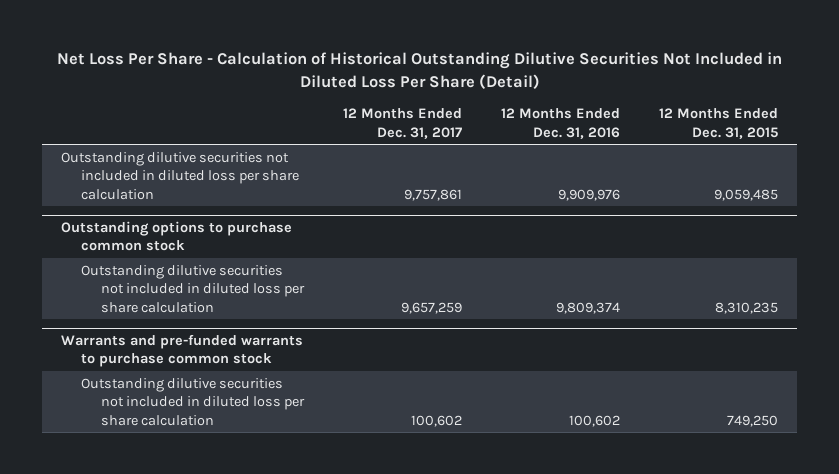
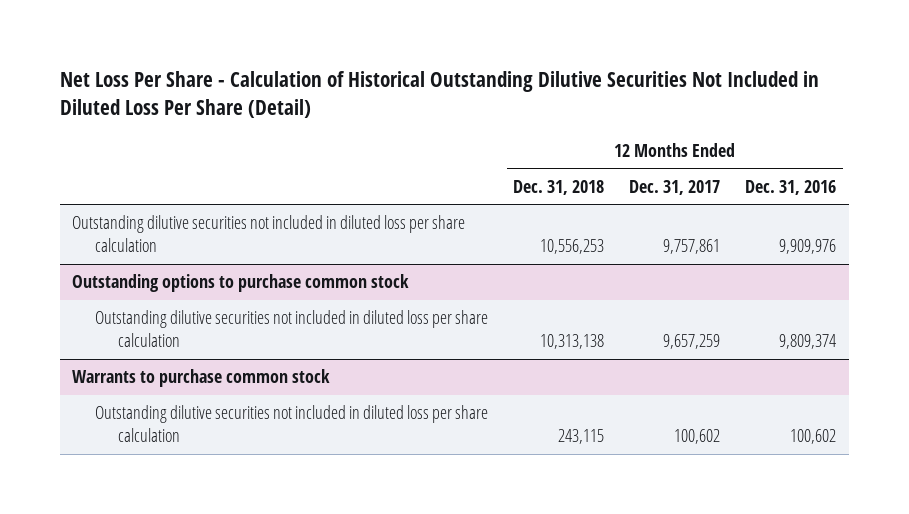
[658,108,778,139] 12 Months Ended Dec. 31, 2015 -> none
none -> [513,179,605,195] Dec. 31, 2018
[61,333,304,368] Warrants and pre-funded warrants to purchase common stock -> [72,369,331,388] Warrants to purchase common stock

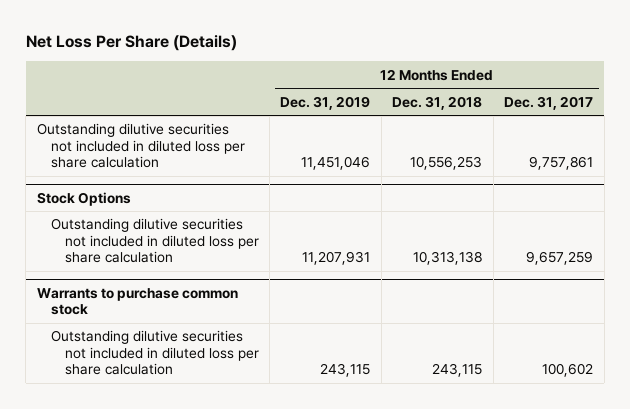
[59,71,819,119] Net Loss Per Share - Calculation of Historical Outstanding Dilutive Securities Not Included in Diluted Loss Per Share (Detail) -> [25,35,237,52] Net Loss Per Share (Details)
[745,179,837,195] Dec. 31, 2016 -> none
none -> [280,95,371,110] Dec. 31, 2019
[72,274,410,293] Outstanding options to purchase common stock -> [36,191,131,206] Stock Options

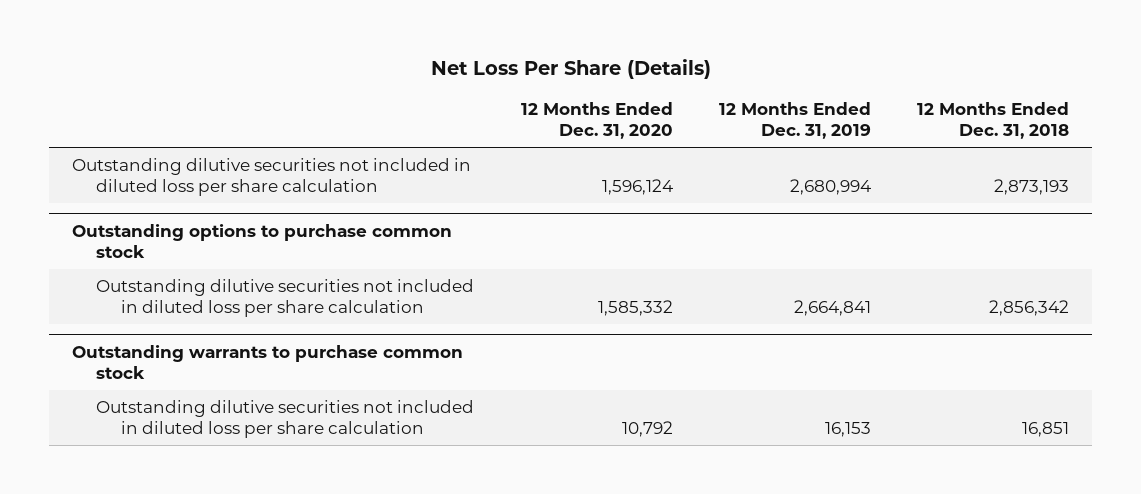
[504,95,594,110] Dec. 31, 2017 -> none
none -> [520,102,673,140] 12 Months Ended Dec. 31, 2020
[301,156,371,171] 11,451,046 -> [789,179,871,196] 2,680,994
[410,156,483,171] 10,556,253 -> [994,179,1070,196] 2,873,193
[36,191,131,206] Stock Options -> [72,223,453,258] Outstanding options to purchase common stock
[302,251,371,266] 11,207,931 -> [793,300,871,317] 2,664,841
[413,251,483,266] 10,313,138 -> [989,300,1070,317] 2,856,342
[36,287,238,315] Warrants to purchase common stock -> [72,344,464,379] Outstanding warrants to purchase common stock
[320,363,371,378] 243,115 -> [824,422,871,438] 16,153
[432,363,483,378] 243,115 -> [1022,422,1070,438] 16,851

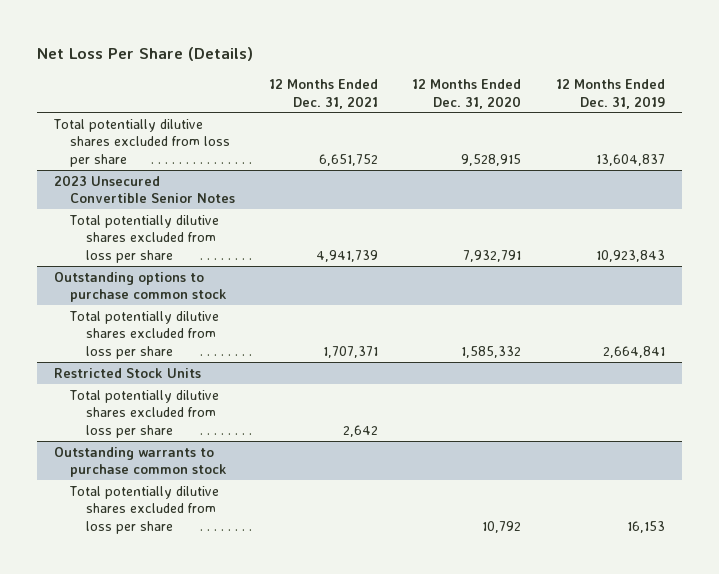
[917,102,1070,140] 12 Months Ended Dec. 31, 2018 -> none
none -> [269,78,379,109] 12 Months Ended Dec. 31, 2021
[72,158,472,197] Outstanding dilutive securities not included in diluted loss per share calculation -> [53,118,231,167] Total potentially dilutive shares excluded from loss per share
[601,179,673,196] 1,596,124 -> [461,153,522,166] 9,528,915
[789,179,871,196] 2,680,994 -> [595,153,665,166] 13,604,837
none -> [54,174,236,204] 2023 Unsecured Convertible Senior Notes
none -> [69,214,220,263] Total potentially dilutive shares excluded from loss per share
[96,279,475,318] Outstanding dilutive securities not included in diluted loss per share calculation -> [69,310,220,359] Total potentially dilutive shares excluded from loss per share
none -> [54,367,202,378] Restricted Stock Units
none -> [69,389,220,438] Total potentially dilutive shares excluded from loss per share
[96,400,475,439] Outstanding dilutive securities not included in diluted loss per share calculation -> [69,485,220,534] Total potentially dilutive shares excluded from loss per share

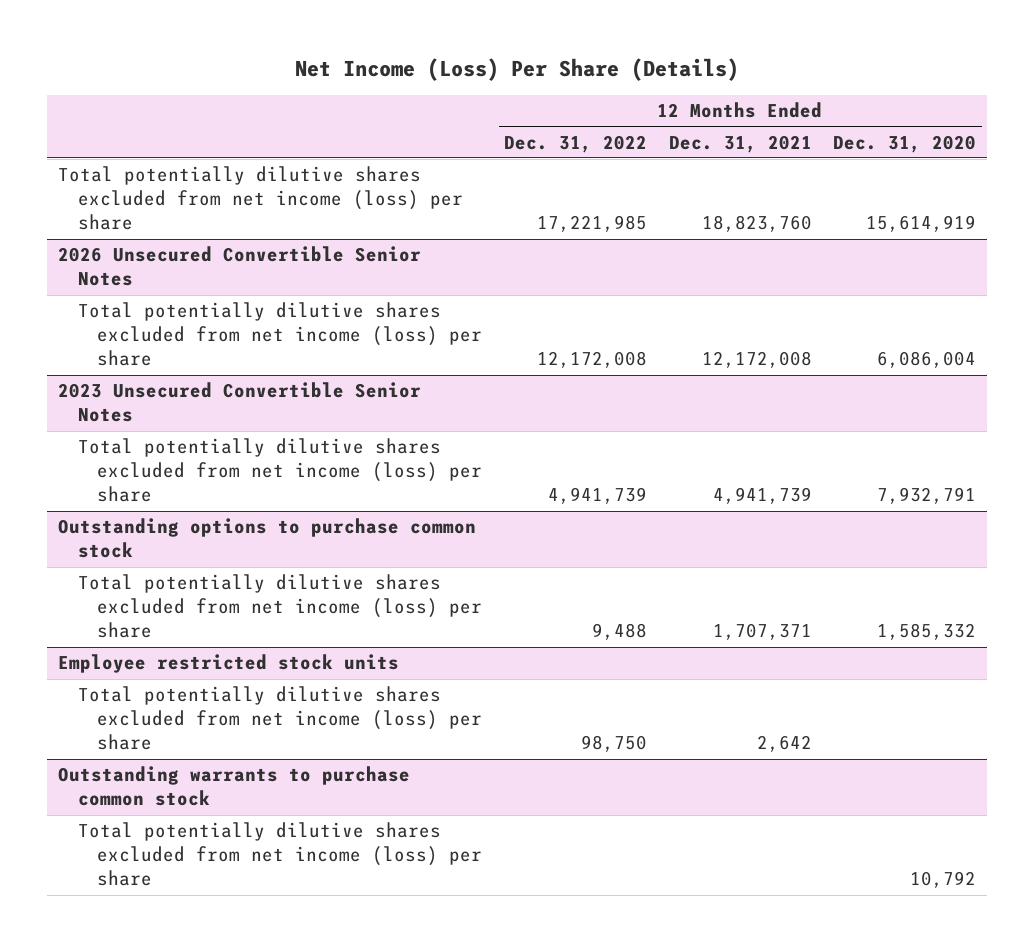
[37,47,254,62] Net Loss Per Share (Details) -> [295,58,740,82] Net Income (Loss) Per Share (Details)
[555,78,665,109] 12 Months Ended Dec. 31, 2019 -> none
none -> [504,134,648,153] Dec. 31, 2022
[53,118,231,167] Total potentially dilutive shares excluded from loss per share -> [57,166,463,231] Total potentially dilutive shares excluded from net income (loss) per share
[319,153,379,166] 6,651,752 -> [701,215,812,233] 18,823,760
[461,153,522,166] 9,528,915 -> [866,215,977,233] 15,614,919
none -> [57,246,421,287] 2026 Unsecured Convertible Senior Notes
none -> [77,302,483,367] Total potentially dilutive shares excluded from net income (loss) per share
[69,214,220,263] Total potentially dilutive shares excluded from loss per share -> [77,438,483,503] Total potentially dilutive shares excluded from net income (loss) per share
[69,310,220,359] Total potentially dilutive shares excluded from loss per share -> [77,574,483,639] Total potentially dilutive shares excluded from net income (loss) per share
[54,367,202,378] Restricted Stock Units -> [57,654,399,674] Employee restricted stock units
[69,389,220,438] Total potentially dilutive shares excluded from loss per share -> [77,686,483,751] Total potentially dilutive shares excluded from net income (loss) per share
[69,485,220,534] Total potentially dilutive shares excluded from loss per share -> [77,822,483,887] Total potentially dilutive shares excluded from net income (loss) per share

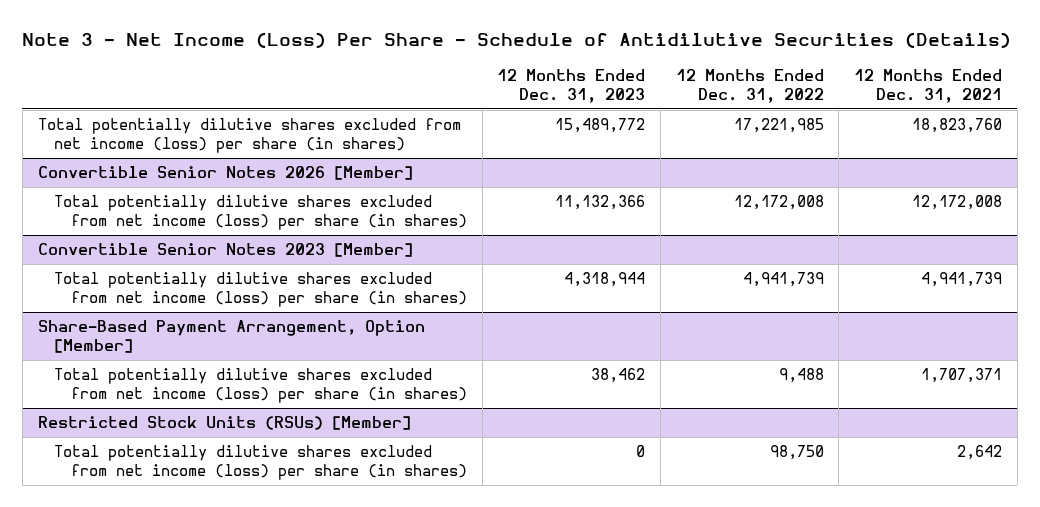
[295,58,740,82] Net Income (Loss) Per Share (Details) -> [22,31,1012,48] Note 3 - Net Income (Loss) Per Share - Schedule of Antidilutive Securities (Details)
[833,134,977,153] Dec. 31, 2020 -> none
none -> [497,69,646,104] 12 Months Ended Dec. 31, 2023
[57,766,410,807] Outstanding warrants to purchase common stock -> none
[77,822,483,887] Total potentially dilutive shares excluded from net income (loss) per share -> none
[57,166,463,231] Total potentially dilutive shares excluded from net income (loss) per share -> [37,118,461,154] Total potentially dilutive shares excluded from net income (loss) per share (in shares)
[57,246,421,287] 2026 Unsecured Convertible Senior Notes -> [37,166,413,181] Convertible Senior Notes 2026 [Member]
[77,302,483,367] Total potentially dilutive shares excluded from net income (loss) per share -> [54,195,467,231] Total potentially dilutive shares excluded from net income (loss) per share (in shares)
[57,382,421,423] 2023 Unsecured Convertible Senior Notes -> [37,243,413,258] Convertible Senior Notes 2023 [Member]
[77,438,483,503] Total potentially dilutive shares excluded from net income (loss) per share -> [54,272,467,308] Total potentially dilutive shares excluded from net income (loss) per share (in shares)
[57,518,476,559] Outstanding options to purchase common stock -> [37,320,425,354] Share-Based Payment Arrangement, Option [Member]
[77,574,483,639] Total potentially dilutive shares excluded from net income (loss) per share -> [54,368,467,404] Total potentially dilutive shares excluded from net income (loss) per share (in shares)
[57,654,399,674] Employee restricted stock units -> [37,416,411,431] Restricted Stock Units (RSUs) [Member]
[77,686,483,751] Total potentially dilutive shares excluded from net income (loss) per share -> [54,445,467,481] Total potentially dilutive shares excluded from net income (loss) per share (in shares)

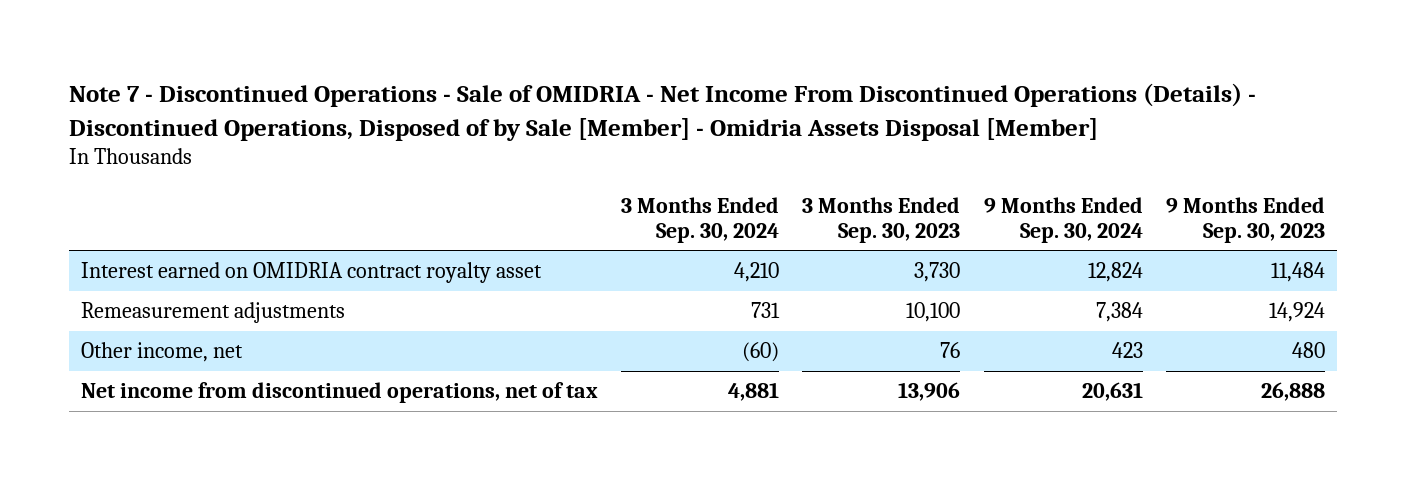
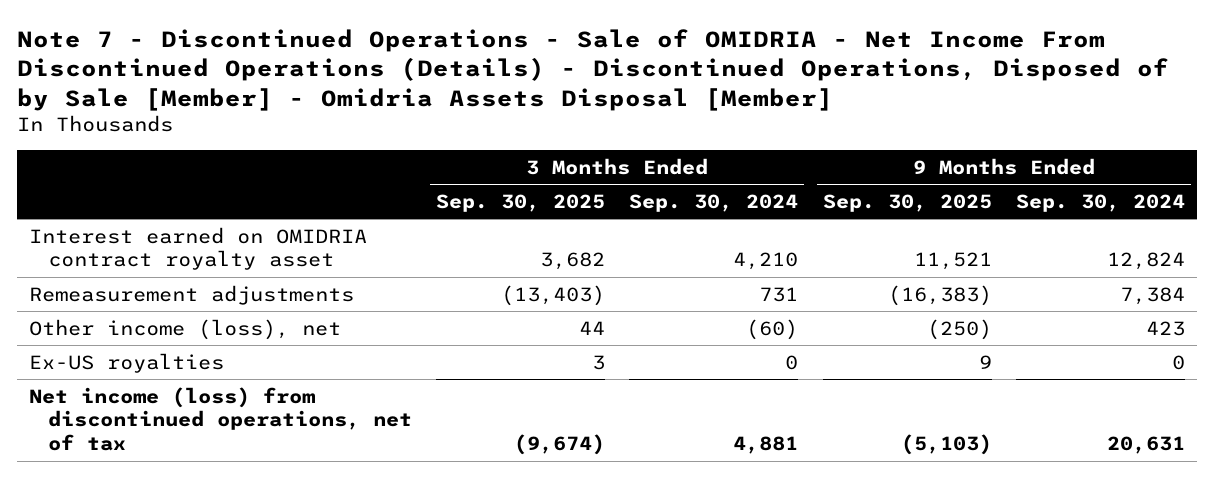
[802,196,961,243] 3 Months Ended Sep. 30, 2023 -> none
[1166,196,1326,243] 9 Months Ended Sep. 30, 2023 -> none
none -> [436,193,606,212] Sep. 30, 2025
none -> [822,193,992,212] Sep. 30, 2025
[80,342,243,363] Other income, net -> [29,318,342,340] Other income (loss), net
none -> [29,352,225,373] Ex-US royalties
[80,382,598,404] Net income from discontinued operations, net of tax -> [29,386,413,452] Net income (loss) from discontinued operations, net of tax

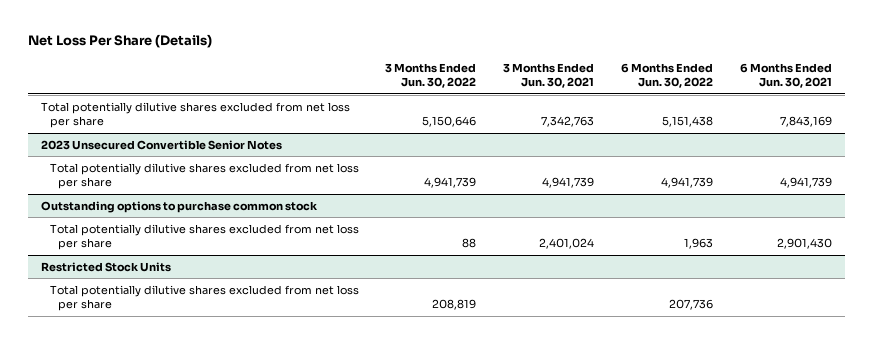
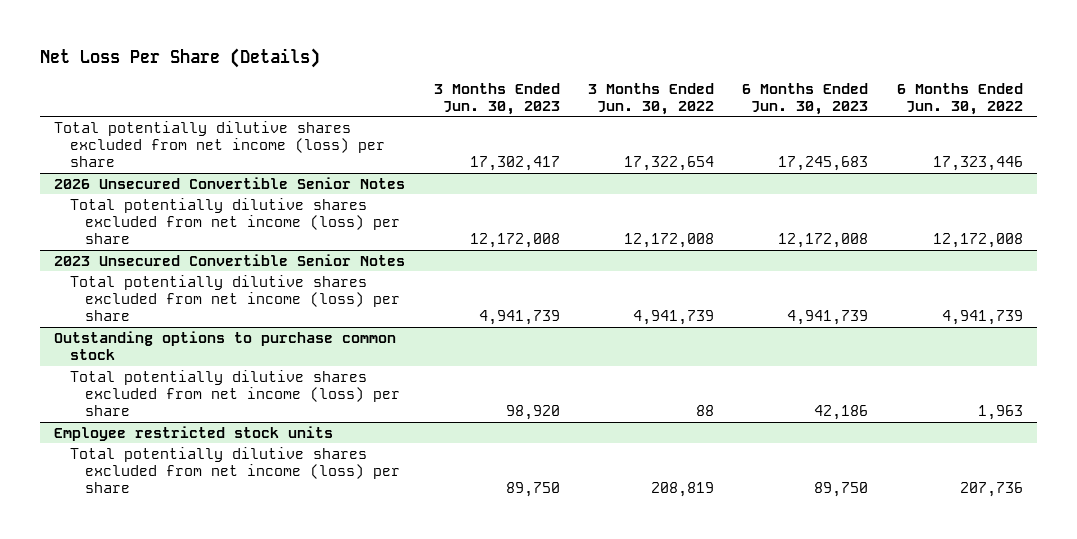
[503,63,595,89] 3 Months Ended Jun. 30, 2021 -> none
[739,63,832,89] 6 Months Ended Jun. 30, 2021 -> none
none -> [433,82,560,115] 3 Months Ended Jun. 30, 2023
none -> [742,82,869,115] 6 Months Ended Jun. 30, 2023
[41,101,351,129] Total potentially dilutive shares excluded from net loss per share -> [54,120,385,168] Total potentially dilutive shares excluded from net income (loss) per share
[422,116,477,128] 5,150,646 -> [624,156,715,172] 17,322,654
[661,116,713,128] 5,151,438 -> [932,156,1023,172] 17,323,446
none -> [54,176,406,189] 2026 Unsecured Convertible Senior Notes
none -> [69,197,400,245] Total potentially dilutive shares excluded from net income (loss) per share
[49,162,359,190] Total potentially dilutive shares excluded from net loss per share -> [69,274,400,322] Total potentially dilutive shares excluded from net income (loss) per share
[49,223,359,251] Total potentially dilutive shares excluded from net loss per share -> [69,369,400,417] Total potentially dilutive shares excluded from net income (loss) per share
[41,261,172,272] Restricted Stock Units -> [54,425,334,441] Employee restricted stock units
[49,284,359,312] Total potentially dilutive shares excluded from net loss per share -> [69,446,400,494] Total potentially dilutive shares excluded from net income (loss) per share

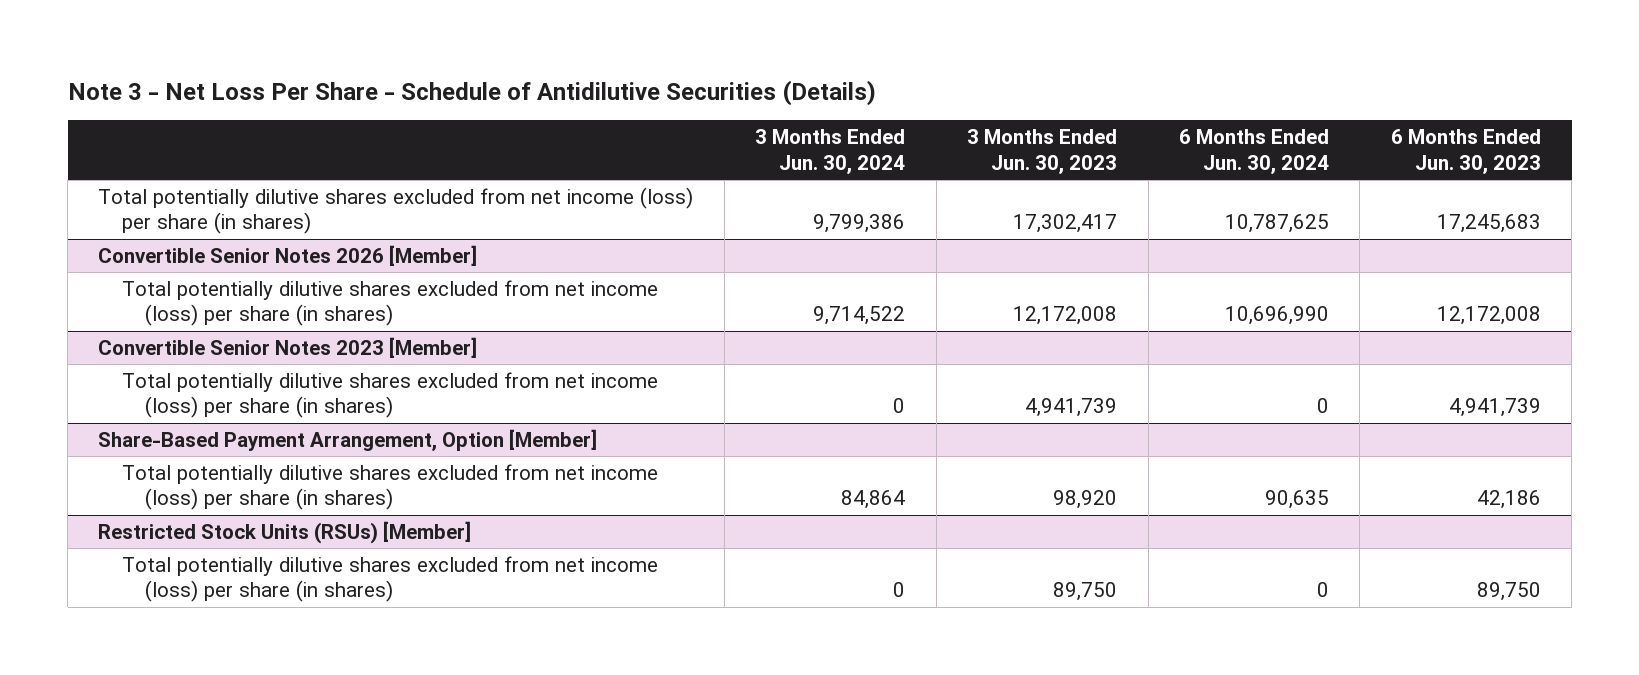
[40,48,321,69] Net Loss Per Share (Details) -> [67,79,876,106] Note 3 - Net Loss Per Share - Schedule of Antidilutive Securities (Details)
[588,82,715,115] 3 Months Ended Jun. 30, 2022 -> none
[896,82,1023,115] 6 Months Ended Jun. 30, 2022 -> none
none -> [755,129,906,174] 3 Months Ended Jun. 30, 2024
none -> [1179,129,1330,174] 6 Months Ended Jun. 30, 2024
[54,120,385,168] Total potentially dilutive shares excluded from net income (loss) per share -> [98,187,694,235] Total potentially dilutive shares excluded from net income (loss) per share (in shares)
[54,176,406,189] 2026 Unsecured Convertible Senior Notes -> [98,245,478,267] Convertible Senior Notes 2026 [Member]
[69,197,400,245] Total potentially dilutive shares excluded from net income (loss) per share -> [121,280,658,327] Total potentially dilutive shares excluded from net income (loss) per share (in shares)
[54,253,406,266] 2023 Unsecured Convertible Senior Notes -> [98,337,478,359] Convertible Senior Notes 2023 [Member]
[69,274,400,322] Total potentially dilutive shares excluded from net income (loss) per share -> [121,372,658,419] Total potentially dilutive shares excluded from net income (loss) per share (in shares)
[54,330,397,360] Outstanding options to purchase common stock -> [98,429,598,452] Share-Based Payment Arrangement, Option [Member]
[69,369,400,417] Total potentially dilutive shares excluded from net income (loss) per share -> [121,464,658,511] Total potentially dilutive shares excluded from net income (loss) per share (in shares)
[54,425,334,441] Employee restricted stock units -> [98,521,472,545] Restricted Stock Units (RSUs) [Member]
[69,446,400,494] Total potentially dilutive shares excluded from net income (loss) per share -> [121,556,658,603] Total potentially dilutive shares excluded from net income (loss) per share (in shares)

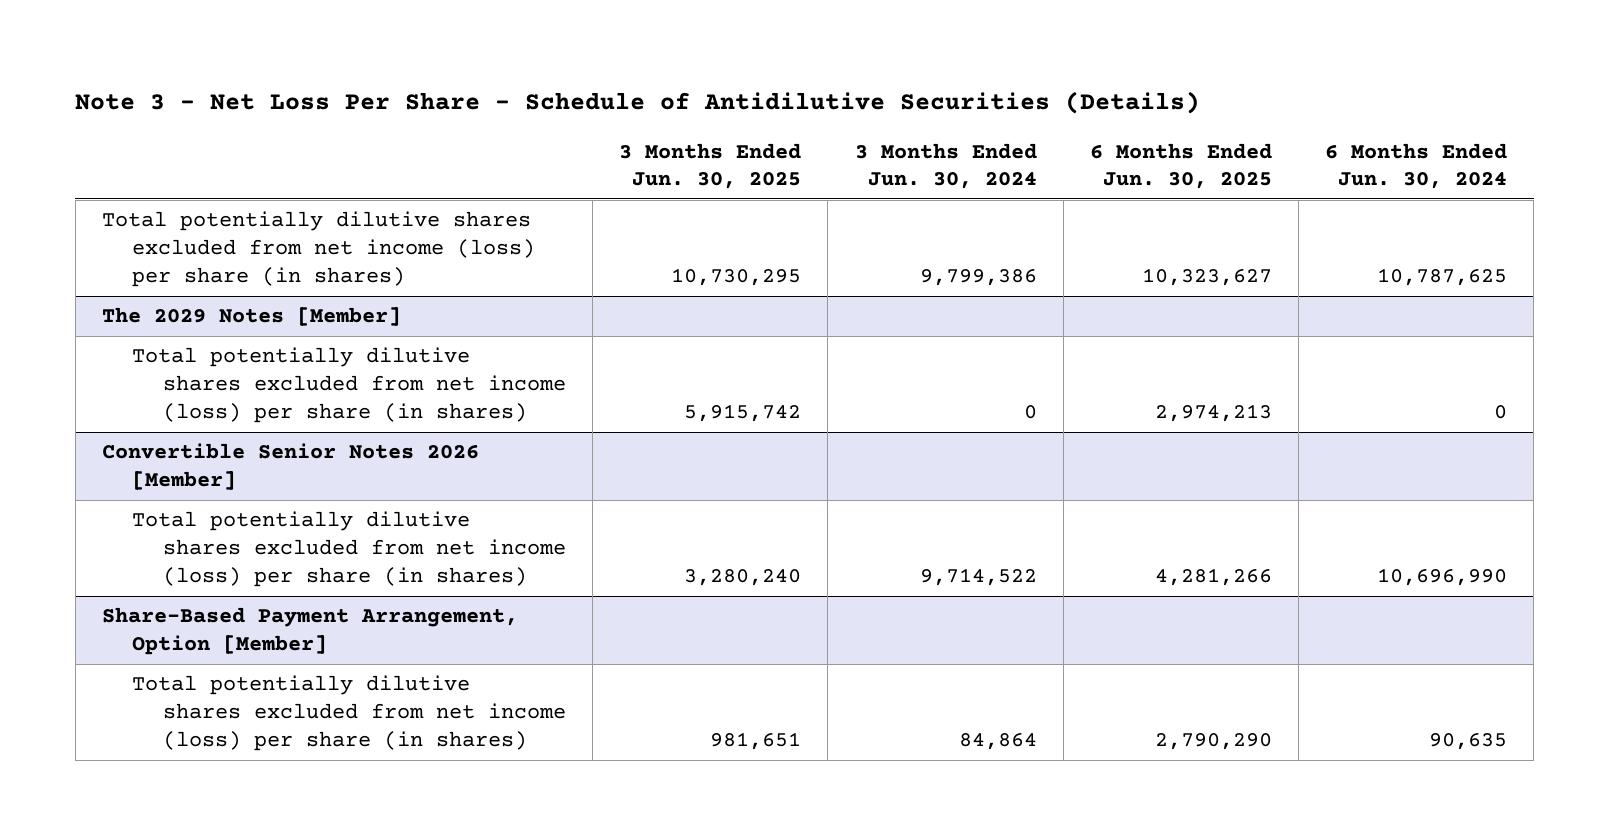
[967,129,1118,174] 3 Months Ended Jun. 30, 2023 -> none
[1390,129,1541,174] 6 Months Ended Jun. 30, 2023 -> none
none -> [619,142,802,190] 3 Months Ended Jun. 30, 2025
none -> [1089,142,1272,190] 6 Months Ended Jun. 30, 2025
none -> [101,307,401,327] The 2029 Notes [Member]
none -> [132,347,566,424] Total potentially dilutive shares excluded from net income (loss) per share (in shares)
[98,337,478,359] Convertible Senior Notes 2023 [Member] -> none
[121,372,658,419] Total potentially dilutive shares excluded from net income (loss) per share (in shares) -> none
[98,521,472,545] Restricted Stock Units (RSUs) [Member] -> none
[121,556,658,603] Total potentially dilutive shares excluded from net income (loss) per share (in shares) -> none

